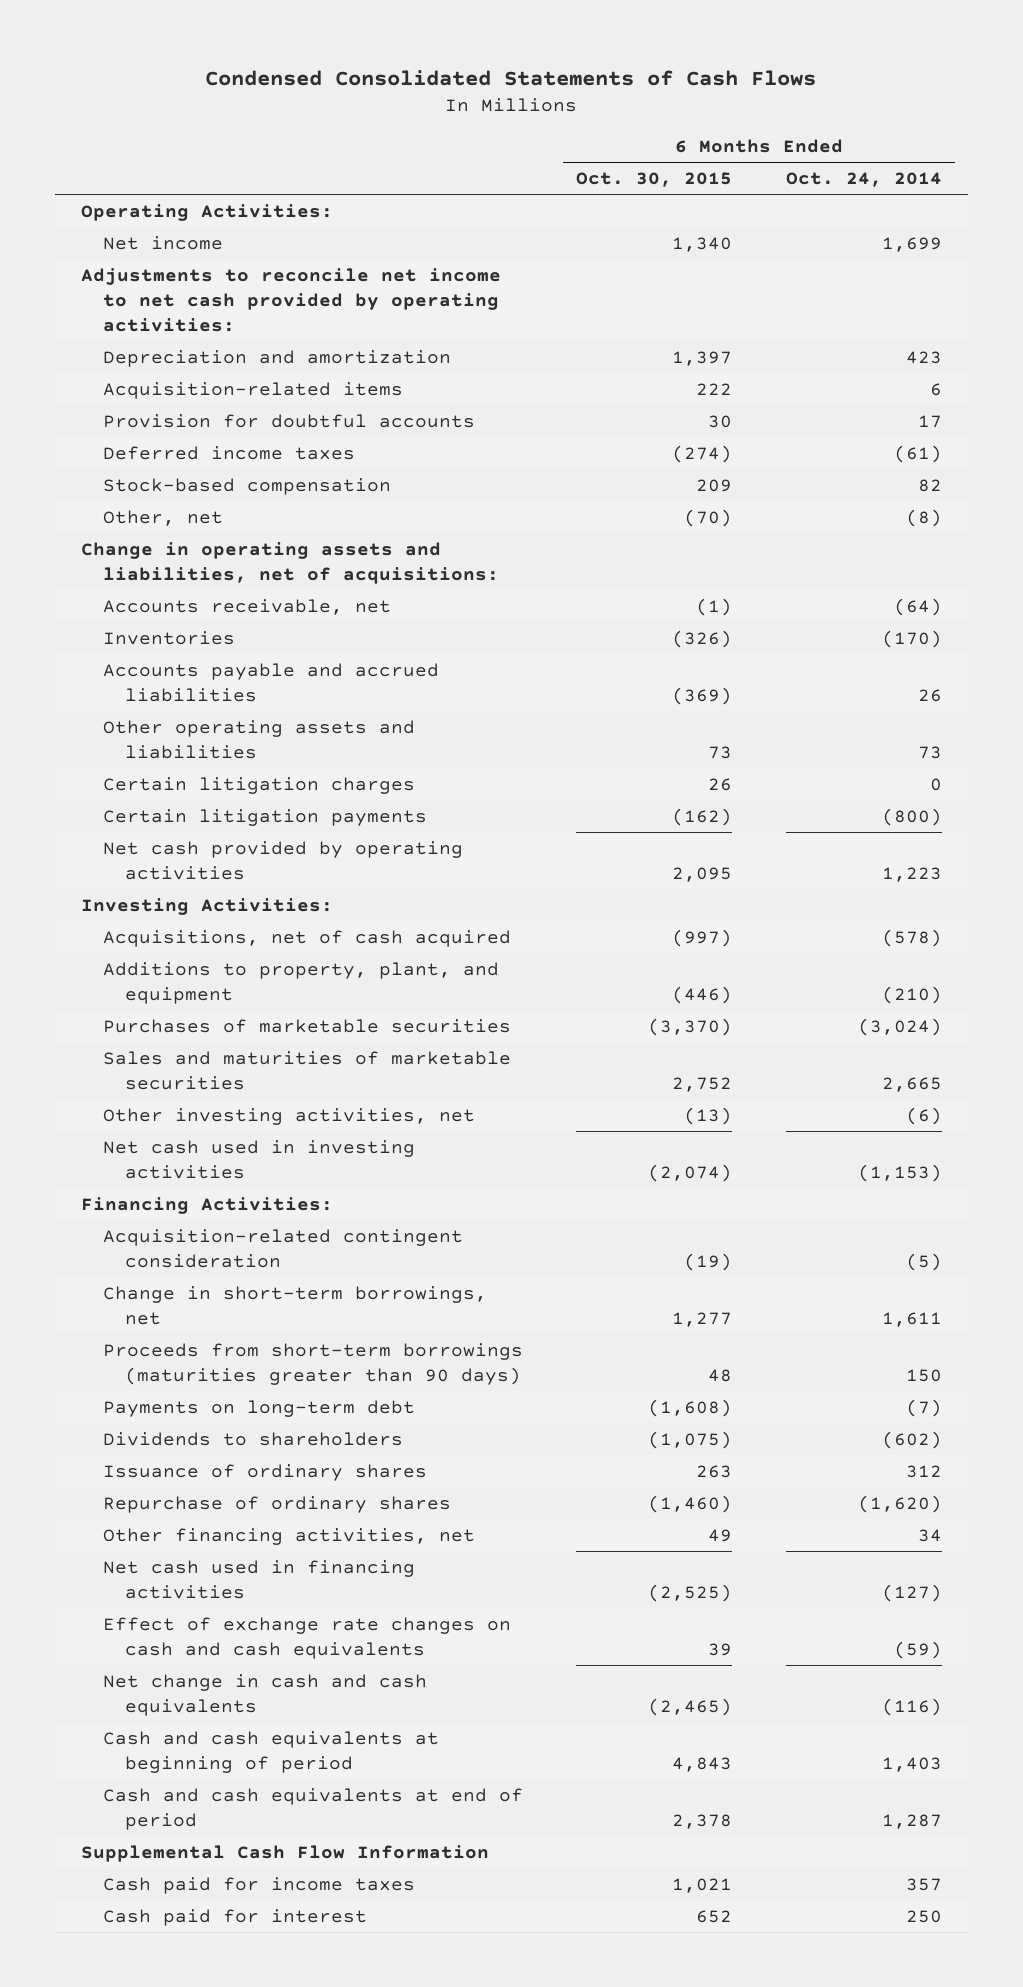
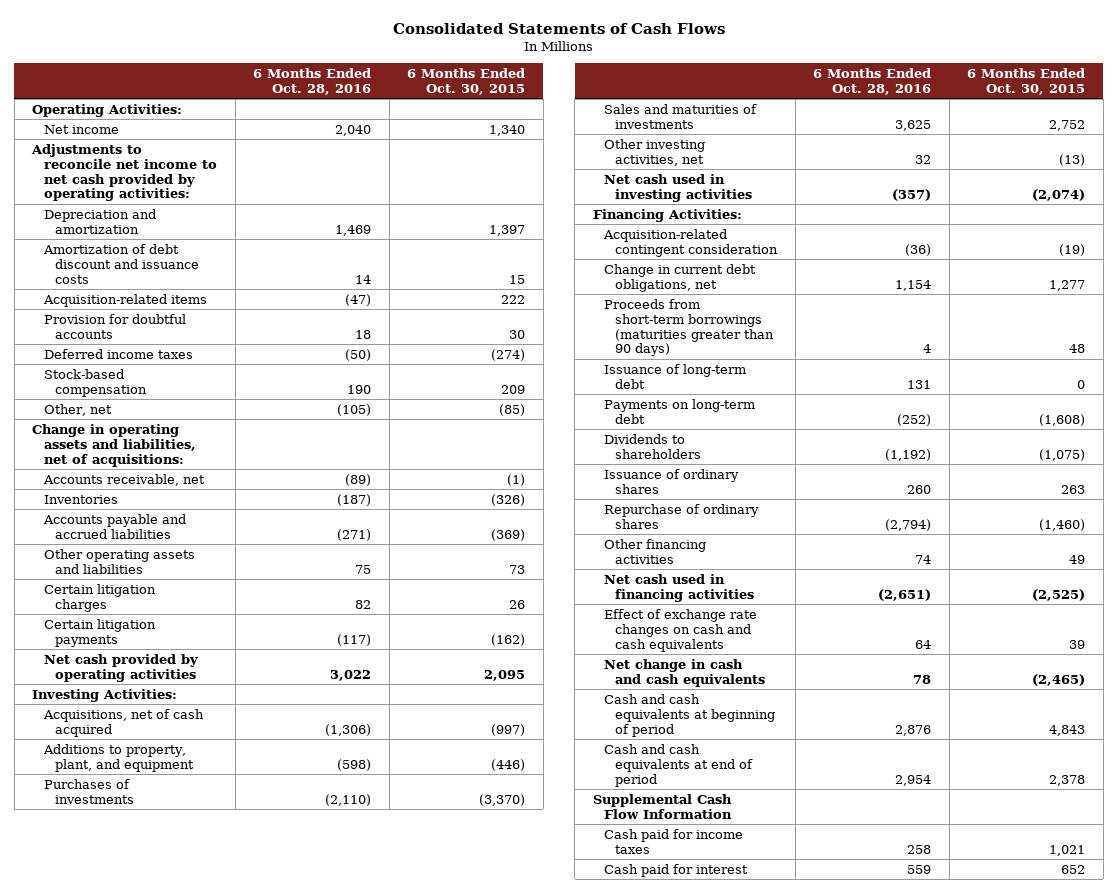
[205,69,817,86] Condensed Consolidated Statements of Cash Flows -> [392,22,725,34] Consolidated Statements of Cash Flows
[785,172,942,188] Oct. 24, 2014 -> none
none -> [253,67,372,95] 6 Months Ended Oct. 28, 2016
none -> [42,243,200,284] Amortization of debt discount and issuance costs
[684,508,733,527] (70) -> [499,403,526,416] (85)
[103,1018,512,1033] Purchases of marketable securities -> [43,778,135,804] Purchases of investments
[103,1050,512,1090] Sales and maturities of marketable securities -> [603,103,757,129] Sales and maturities of investments
[103,1285,488,1325] Change in short-term borrowings, net -> [603,263,756,292] Change in current debt obligations, net
none -> [603,363,746,389] Issuance of long-term debt
[103,1527,476,1545] Other financing activities, net -> [603,538,706,564] Other financing activities

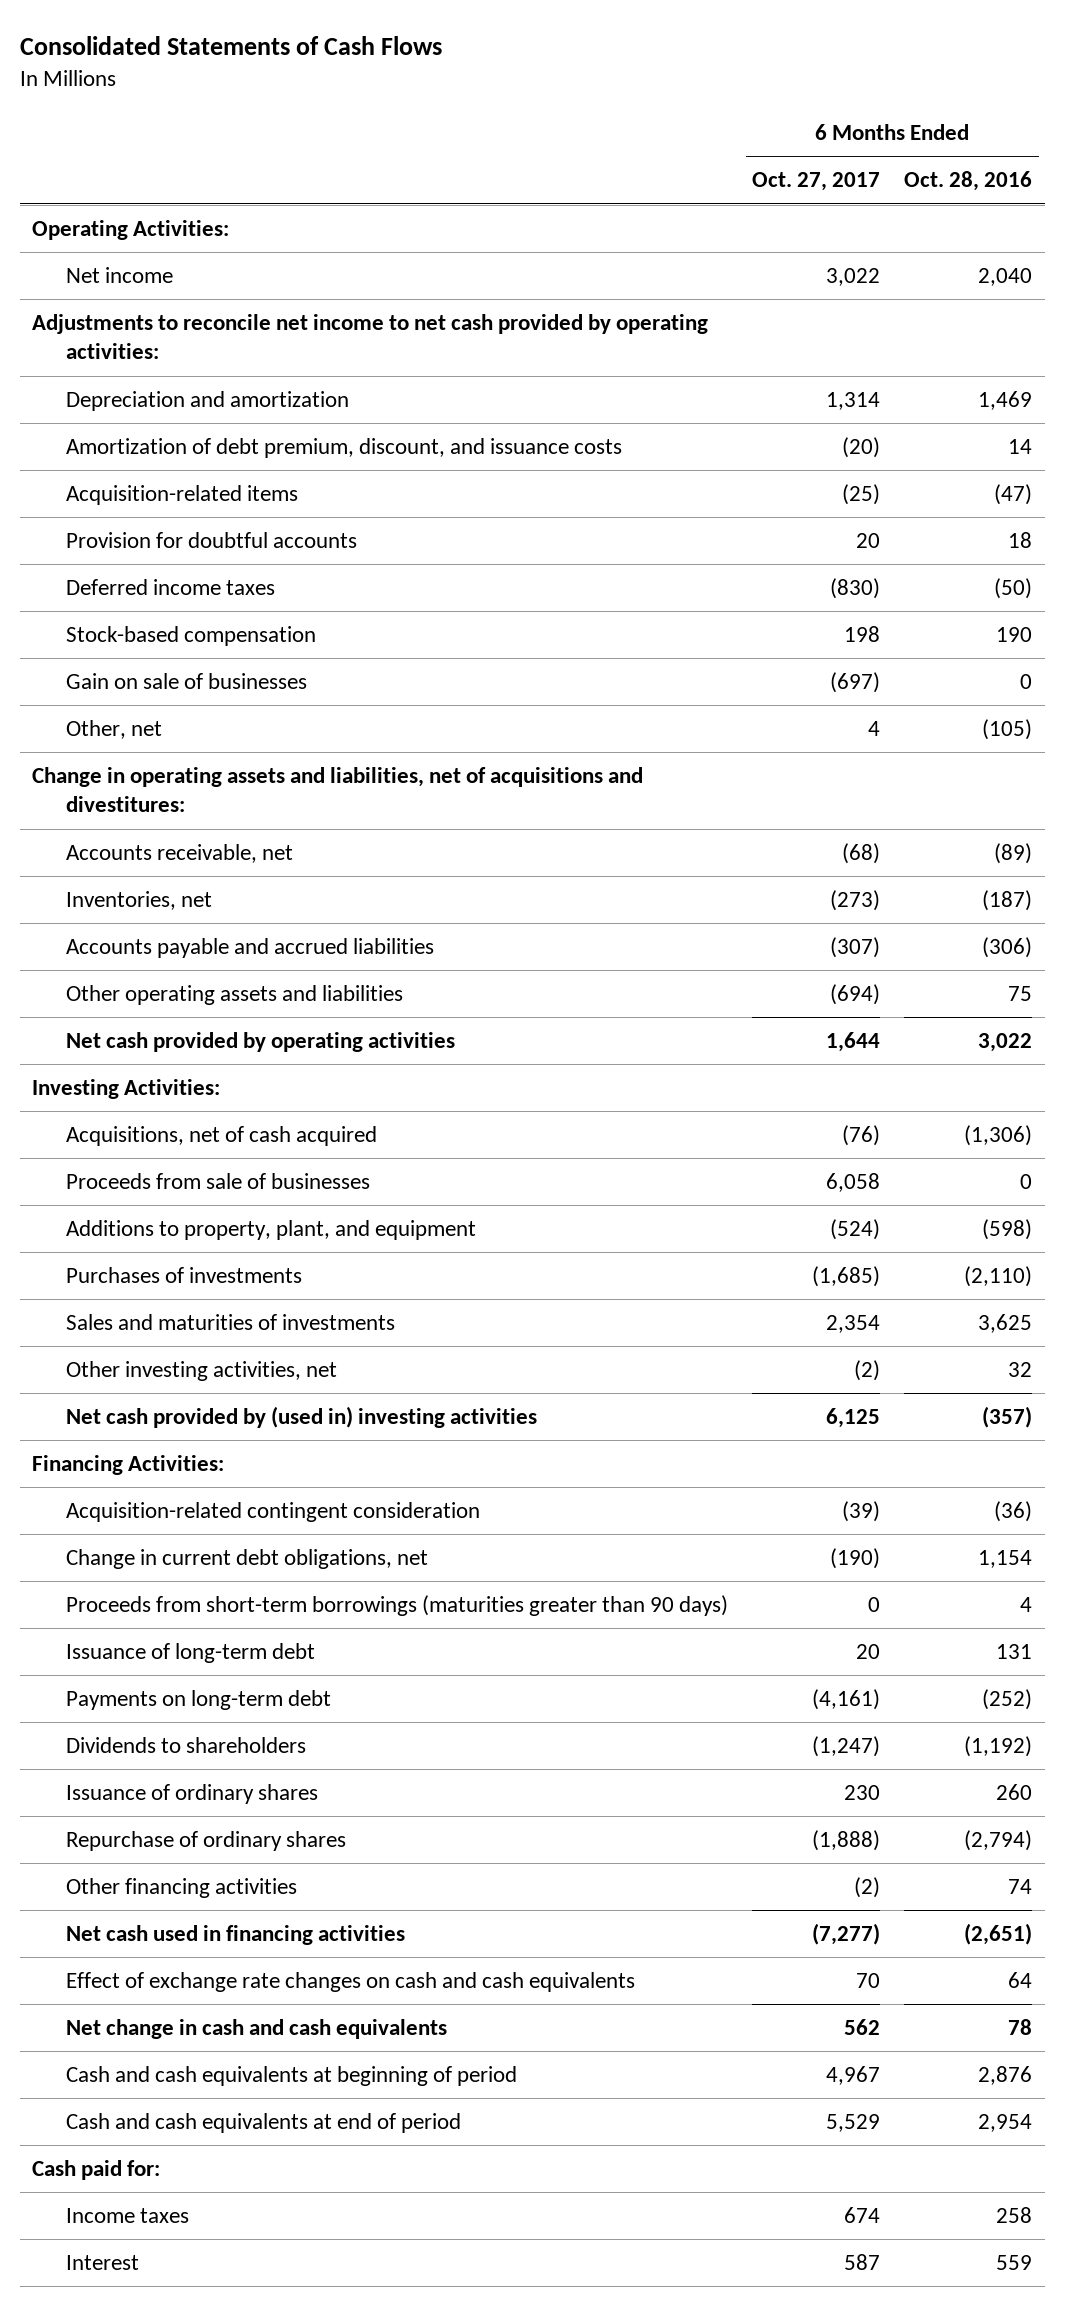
[407,67,526,95] 6 Months Ended Oct. 30, 2015 -> none
none -> [751,172,880,192] Oct. 27, 2017
[42,243,200,284] Amortization of debt discount and issuance costs -> [65,438,622,459] Amortization of debt premium, discount, and issuance costs
none -> [65,673,307,690] Gain on sale of businesses
[32,423,196,467] Change in operating assets and liabilities, net of acquisitions: -> [32,767,644,813] Change in operating assets and liabilities, net of acquisitions and divestitures:
[43,494,118,504] Inventories -> [65,891,212,911] Inventories, net
[337,528,372,541] (271) -> [982,937,1033,959] (306)
[43,583,156,612] Certain litigation charges -> none
[43,618,156,647] Certain litigation payments -> none
none -> [65,1173,370,1190] Proceeds from sale of businesses
[603,173,753,202] Net cash used in investing activities -> [65,1406,537,1429] Net cash provided by (used in) investing activities
[592,793,732,819] Supplemental Cash Flow Information -> none
none -> [32,2160,161,2181] Cash paid for:
[603,828,743,854] Cash paid for income taxes -> [65,2208,189,2224] Income taxes
[603,863,748,877] Cash paid for interest -> [65,2255,139,2271] Interest

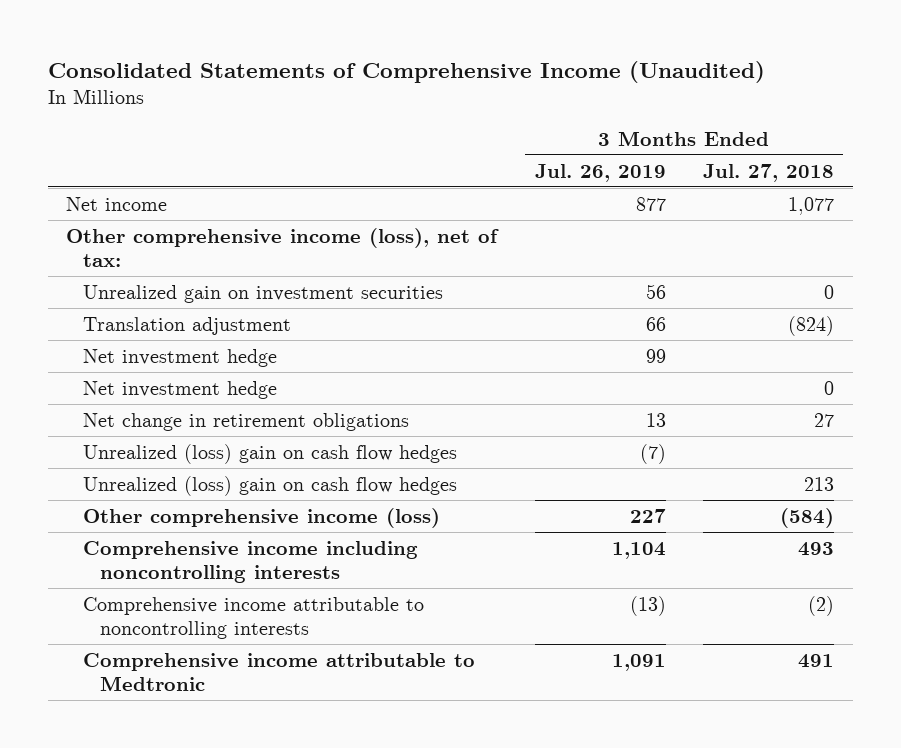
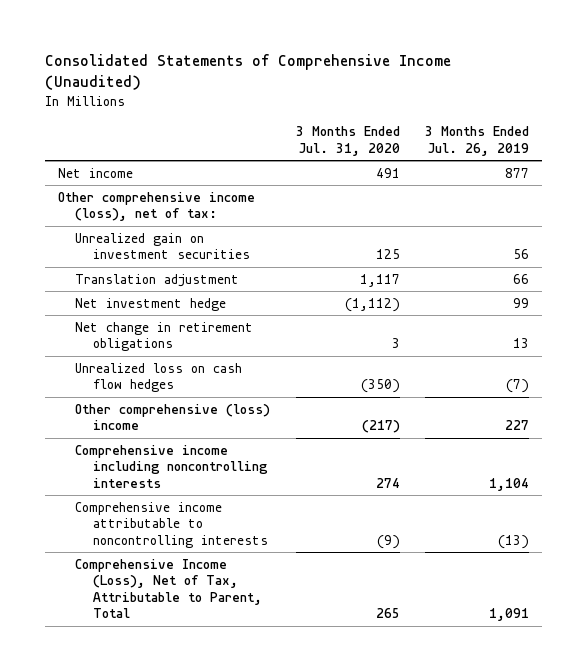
[703,163,835,182] Jul. 27, 2018 -> none
none -> [295,126,400,156] 3 Months Ended Jul. 31, 2020
[83,380,278,399] Net investment hedge -> none
[83,475,458,496] Unrealized (loss) gain on cash flow hedges -> none
[83,443,458,464] Unrealized (loss) gain on cash flow hedges -> [75,362,243,393] Unrealized loss on cash flow hedges
[83,507,441,528] Other comprehensive income (loss) -> [75,403,271,431] Other comprehensive (loss) income
[83,652,476,691] Comprehensive income attributable to Medtronic -> [75,558,263,619] Comprehensive Income (Loss), Net of Tax, Attributable to Parent, Total

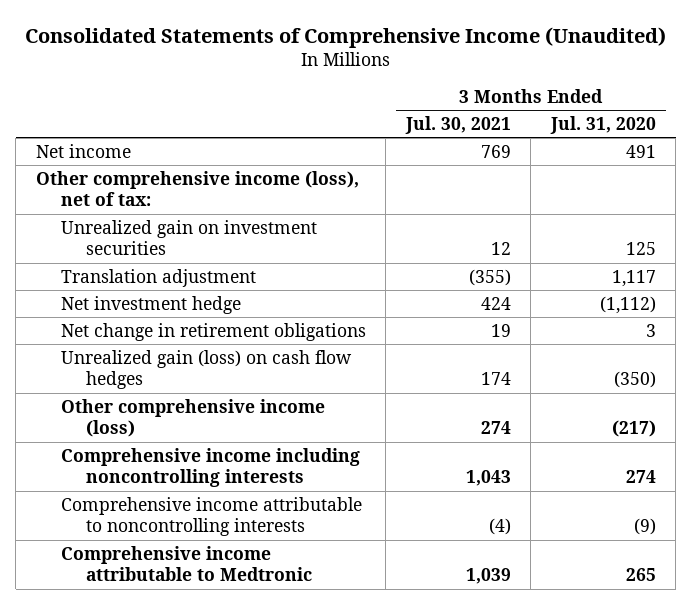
[425,126,530,156] 3 Months Ended Jul. 26, 2019 -> none
none -> [404,116,511,135] Jul. 30, 2021
[75,362,243,393] Unrealized loss on cash flow hedges -> [60,349,352,390] Unrealized gain (loss) on cash flow hedges
[75,403,271,431] Other comprehensive (loss) income -> [60,398,325,438] Other comprehensive income (loss)
[75,558,263,619] Comprehensive Income (Loss), Net of Tax, Attributable to Parent, Total -> [60,545,312,582] Comprehensive income attributable to Medtronic

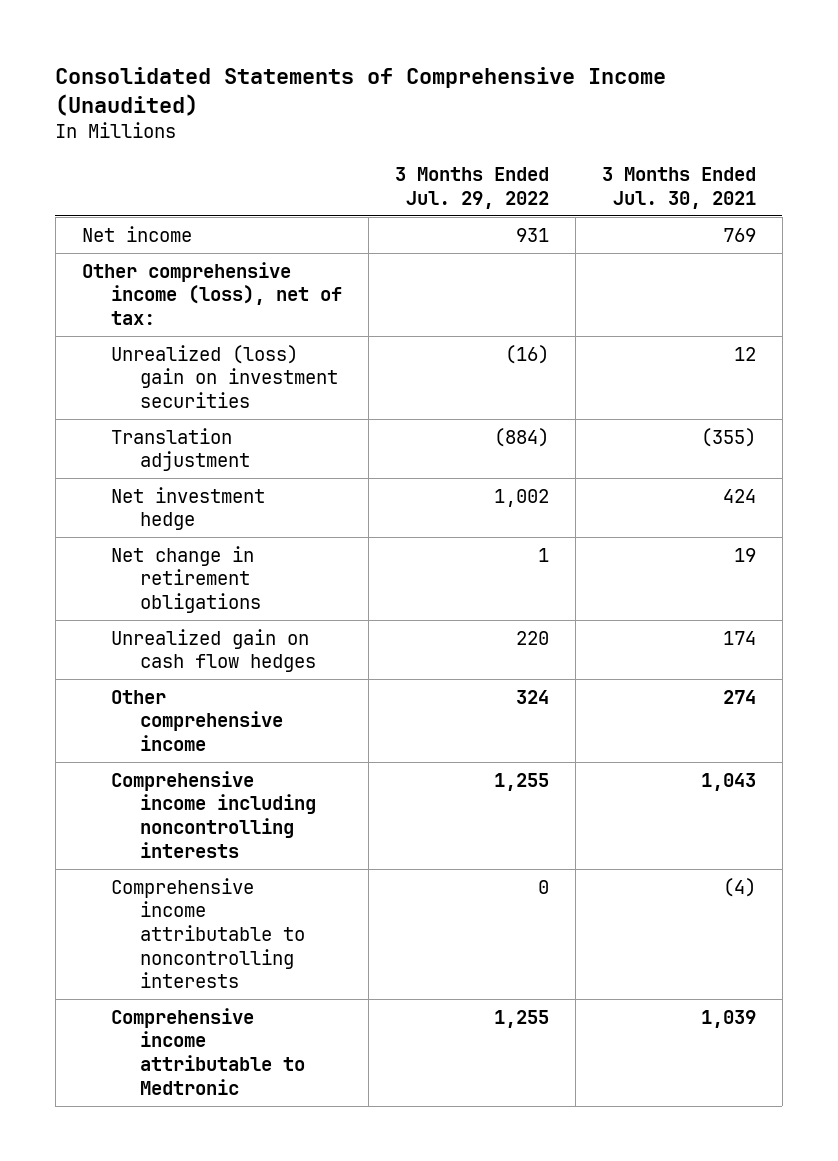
[549,116,656,135] Jul. 31, 2020 -> none
none -> [394,167,549,209] 3 Months Ended Jul. 29, 2022
[60,219,317,256] Unrealized gain on investment securities -> [110,344,338,408] Unrealized (loss) gain on investment securities
[60,349,352,390] Unrealized gain (loss) on cash flow hedges -> [110,628,316,673] Unrealized gain on cash flow hedges
[60,398,325,438] Other comprehensive income (loss) -> [110,689,283,751] Other comprehensive income

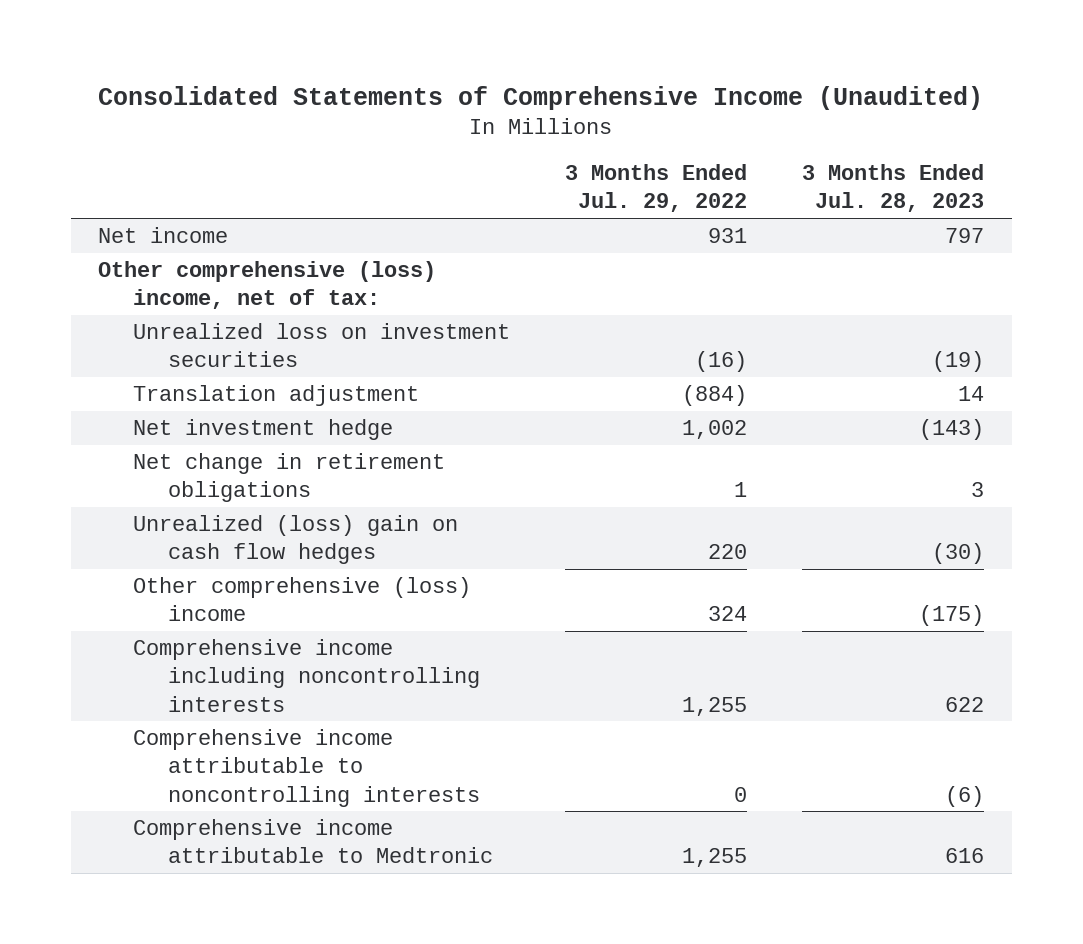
[601,167,756,209] 3 Months Ended Jul. 30, 2021 -> none
none -> [802,164,985,213] 3 Months Ended Jul. 28, 2023
[81,261,342,325] Other comprehensive income (loss), net of tax: -> [98,261,437,310] Other comprehensive (loss) income, net of tax:
[110,344,338,408] Unrealized (loss) gain on investment securities -> [133,323,511,368] Unrealized loss on investment securities
[110,628,316,673] Unrealized gain on cash flow hedges -> [133,515,459,565] Unrealized (loss) gain on cash flow hedges
[110,689,283,751] Other comprehensive income -> [133,577,472,622] Other comprehensive (loss) income

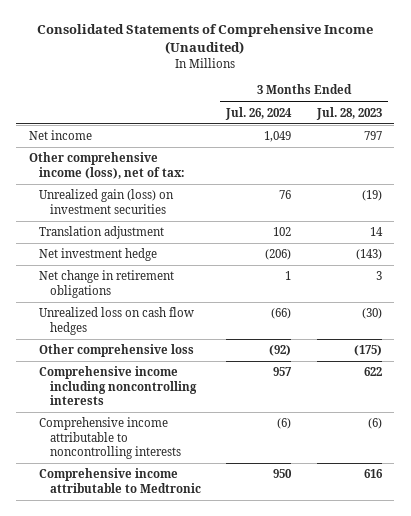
[565,164,748,213] 3 Months Ended Jul. 29, 2022 -> none
none -> [225,106,293,120] Jul. 26, 2024
[98,261,437,310] Other comprehensive (loss) income, net of tax: -> [29,152,186,179] Other comprehensive income (loss), net of tax:
[133,323,511,368] Unrealized loss on investment securities -> [39,189,175,214] Unrealized gain (loss) on investment securities
[133,515,459,565] Unrealized (loss) gain on cash flow hedges -> [39,307,195,335] Unrealized loss on cash flow hedges
[133,577,472,622] Other comprehensive (loss) income -> [39,344,195,358] Other comprehensive loss

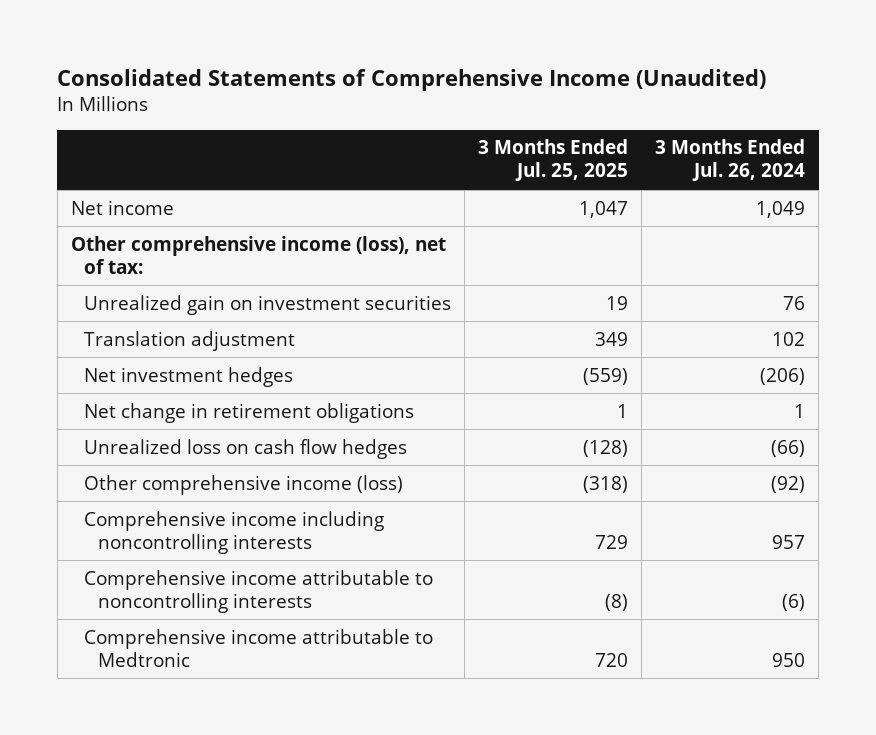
[315,106,382,120] Jul. 28, 2023 -> none
none -> [478,139,629,182] 3 Months Ended Jul. 25, 2025
[39,189,175,214] Unrealized gain (loss) on investment securities -> [84,294,452,315] Unrealized gain on investment securities
[39,248,158,262] Net investment hedge -> [84,366,294,387] Net investment hedges
[39,344,195,358] Other comprehensive loss -> [84,474,404,495] Other comprehensive income (loss)

